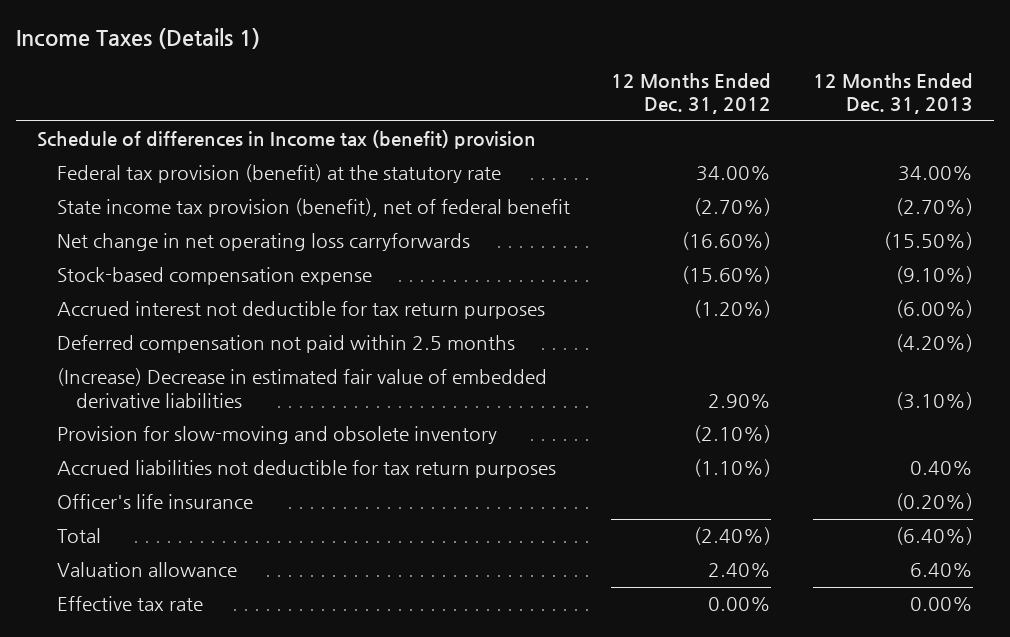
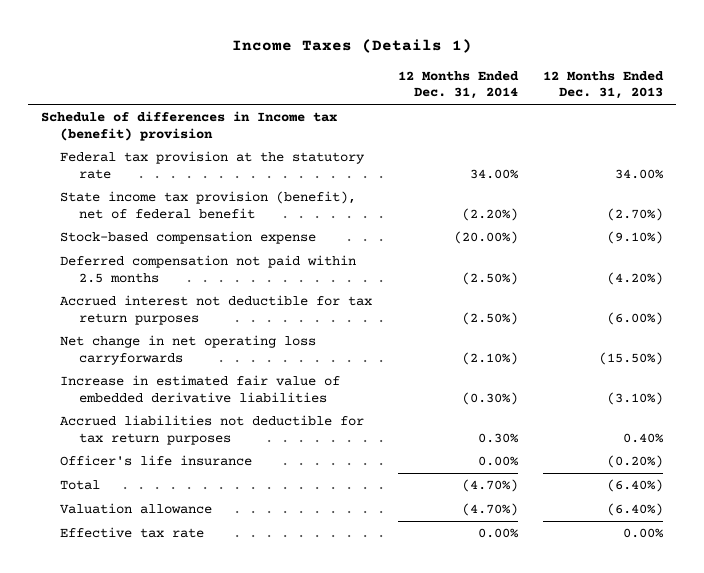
[611,72,772,115] 12 Months Ended Dec. 31, 2012 -> none
none -> [397,71,519,100] 12 Months Ended Dec. 31, 2014
[56,164,501,184] Federal tax provision (benefit) at the statutory rate -> [60,151,366,179] Federal tax provision at the statutory rate
[56,426,497,445] Provision for slow-moving and obsolete inventory -> none
[56,301,545,320] Accrued interest not deductible for tax return purposes -> [60,295,373,325] Accrued interest not deductible for tax return purposes
[56,233,470,252] Net change in net operating loss carryforwards -> [60,335,317,365] Net change in net operating loss carryforwards
[56,368,547,409] (Increase) Decrease in estimated fair value of embedded derivative liabilities -> [60,375,341,403] Increase in estimated fair value of embedded derivative liabilities
[909,563,973,578] 6.40% -> [607,503,664,517] (6.40%)

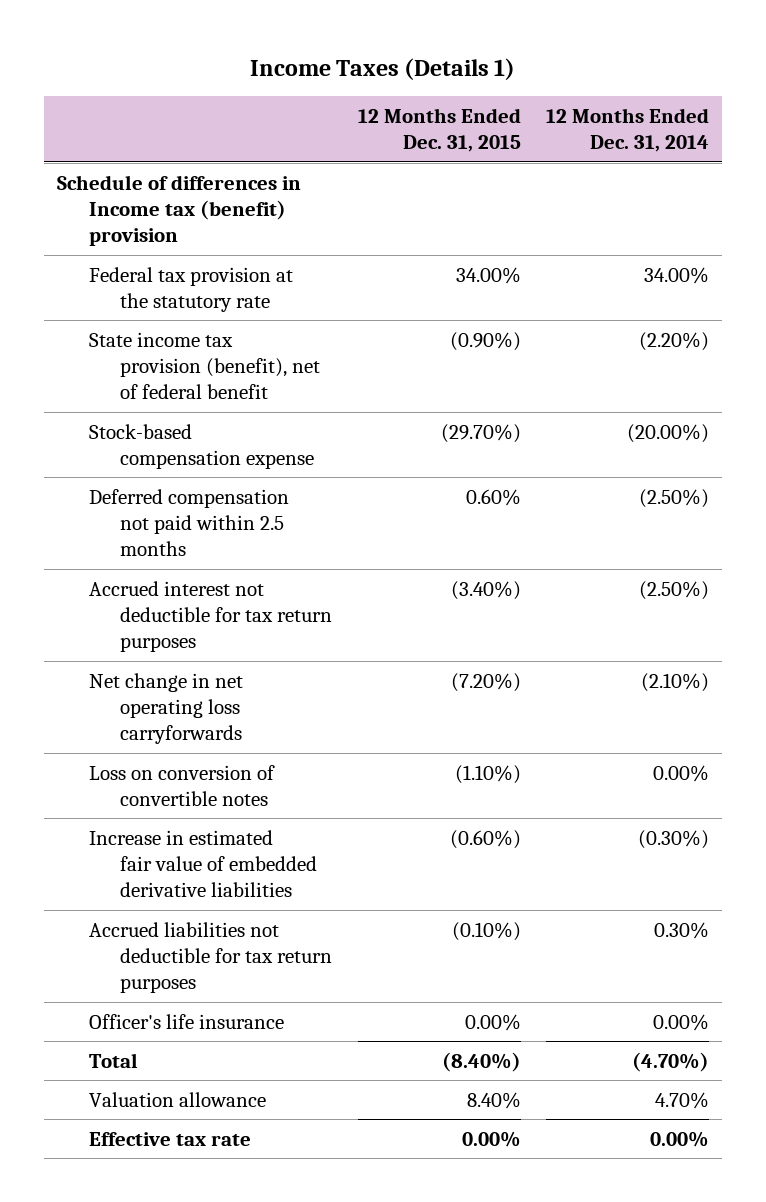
[543,71,665,100] 12 Months Ended Dec. 31, 2013 -> none
none -> [357,107,521,152] 12 Months Ended Dec. 31, 2015
none -> [88,764,275,806] Loss on conversion of convertible notes
[461,503,518,517] (4.70%) -> [655,1091,710,1109] 4.70%

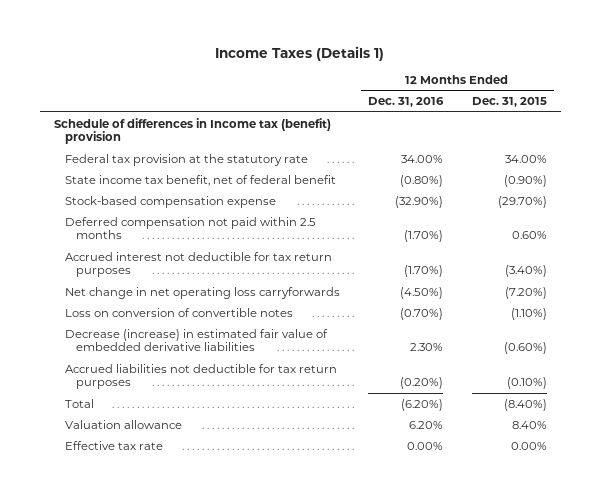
[546,107,710,152] 12 Months Ended Dec. 31, 2014 -> none
none -> [368,97,445,108] Dec. 31, 2016
[88,331,321,399] State income tax provision (benefit), net of federal benefit -> [65,174,337,186] State income tax benefit, net of federal benefit
[88,829,318,897] Increase in estimated fair value of embedded derivative liabilities -> [65,328,329,352] Decrease (increase) in estimated fair value of embedded derivative liabilities
[88,1013,284,1029] Officer's life insurance -> none

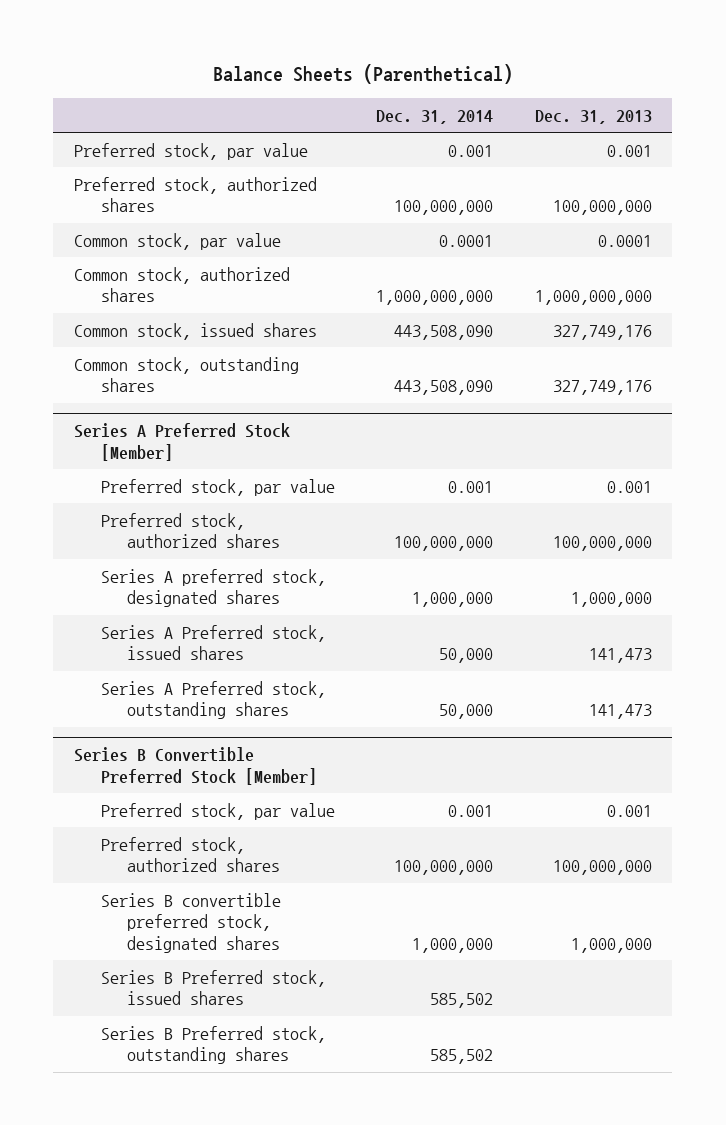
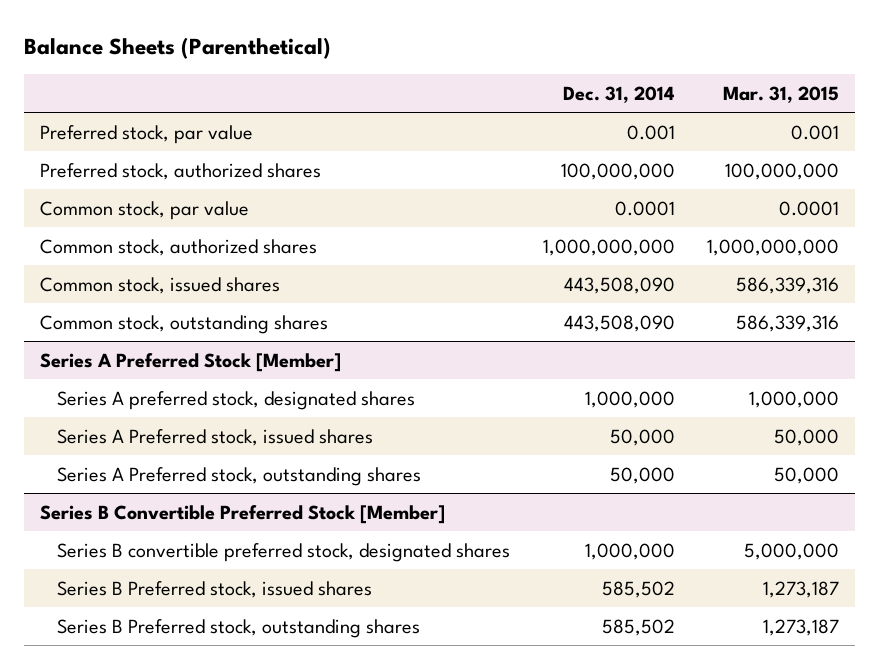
[534,109,652,124] Dec. 31, 2013 -> none
none -> [723,85,840,103] Mar. 31, 2015
[100,478,335,496] Preferred stock, par value -> none
[100,512,281,549] Preferred stock, authorized shares -> none
[100,802,335,820] Preferred stock, par value -> none
[100,836,281,873] Preferred stock, authorized shares -> none

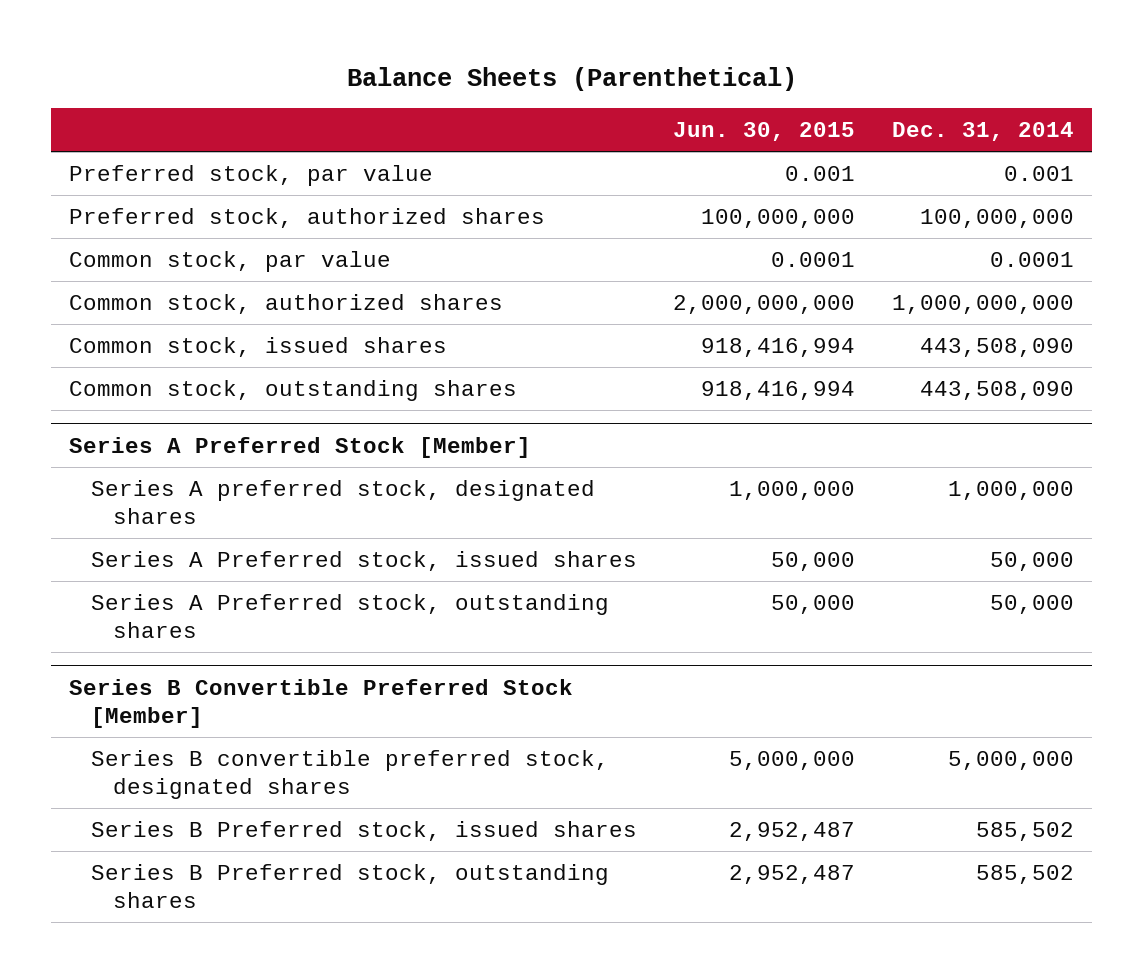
[723,85,840,103] Mar. 31, 2015 -> none
none -> [673,122,856,142] Jun. 30, 2015
[584,542,675,560] 1,000,000 -> [947,750,1074,770] 5,000,000

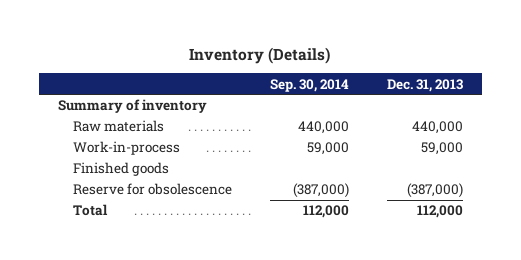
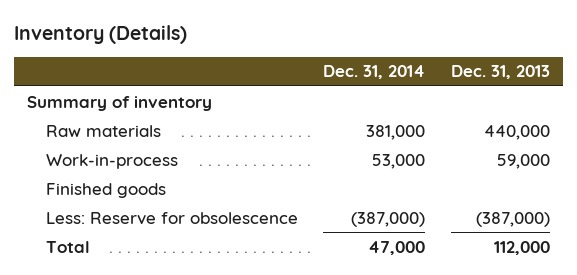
[270,78,350,92] Sep. 30, 2014 -> none
none -> [323,65,426,80] Dec. 31, 2014
[73,183,233,196] Reserve for obsolescence -> [45,211,298,225] Less: Reserve for obsolescence

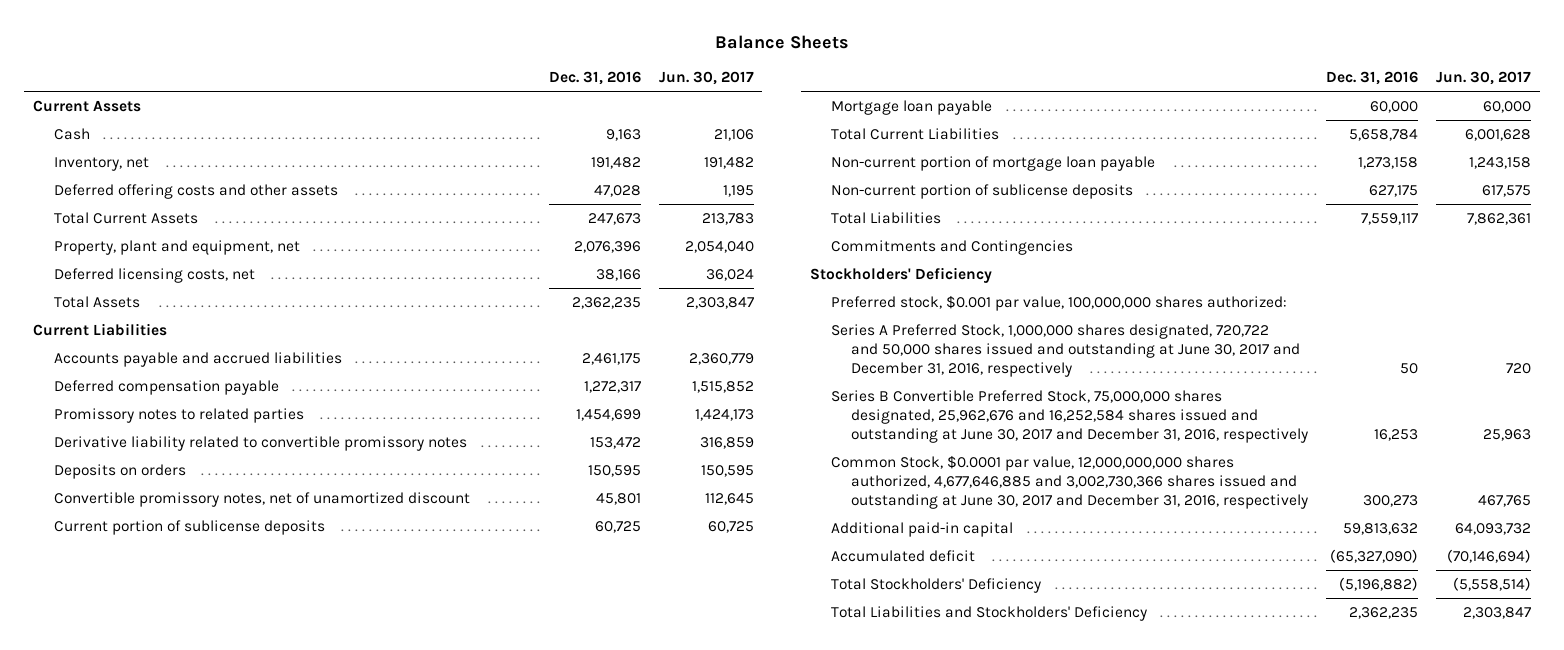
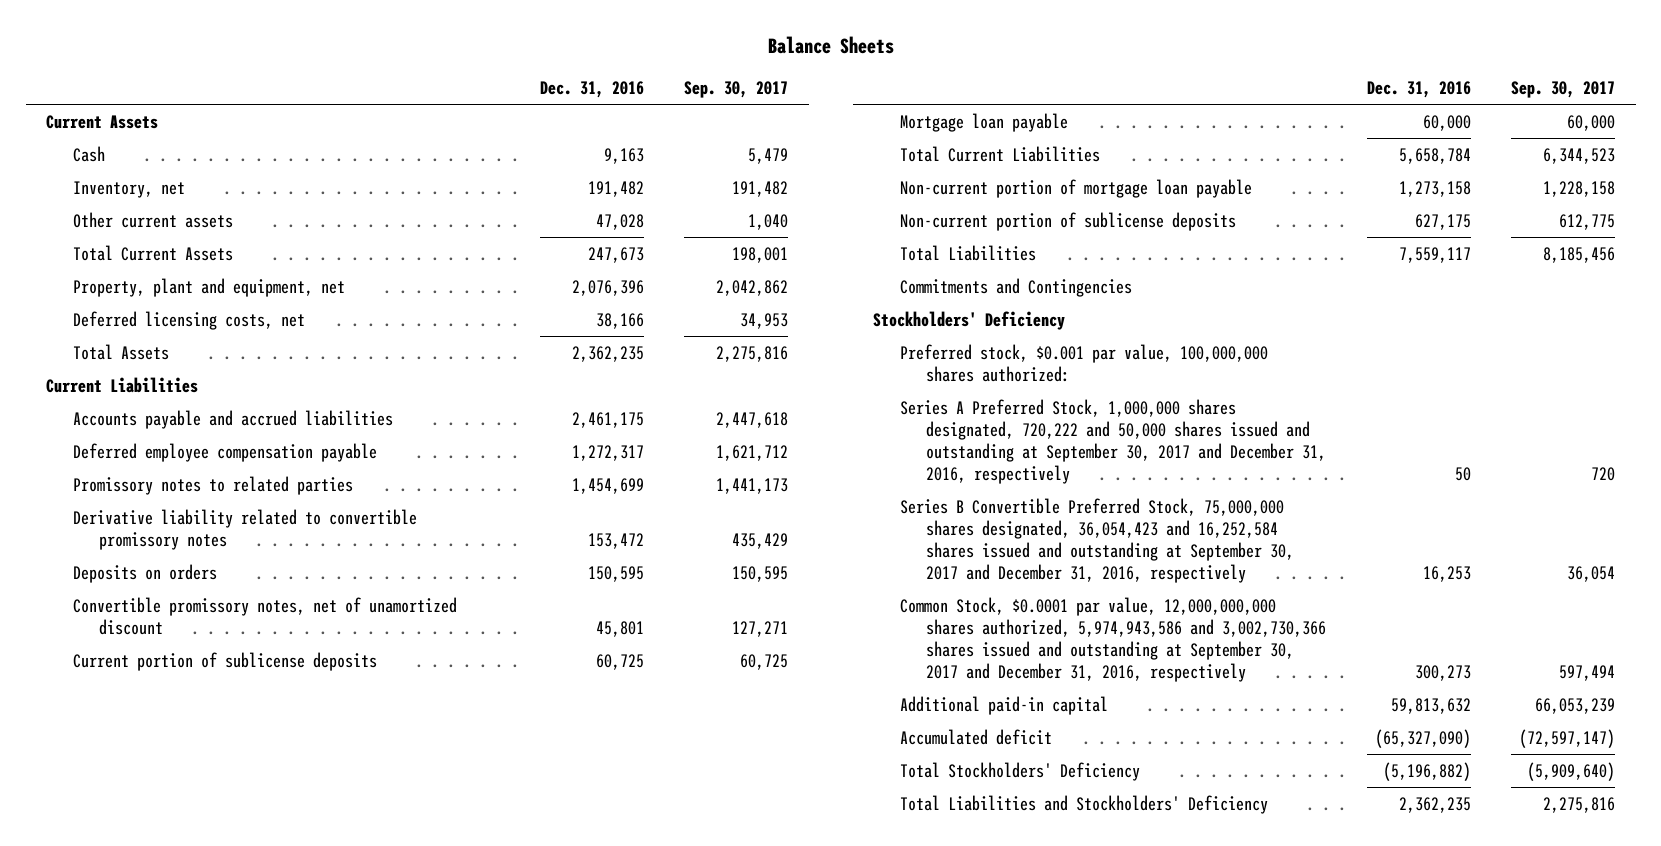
[658,71,754,86] Jun. 30, 2017 -> none
none -> [684,80,789,98] Sep. 30, 2017
[53,183,338,199] Deferred offering costs and other assets -> [72,211,233,228] Other current assets
[53,379,279,395] Deferred compensation payable -> [72,442,377,462] Deferred employee compensation payable
[830,323,1301,377] Series A Preferred Stock, 1,000,000 shares designated, 720,722 and 50,000 shares issued and outstanding at June 30, 2017 and December 31, 2016, respectively -> [899,398,1327,485] Series A Preferred Stock, 1,000,000 shares designated, 720,222 and 50,000 shares issued and outstanding at September 30, 2017 and December 31, 2016, respectively
[830,389,1309,443] Series B Convertible Preferred Stock, 75,000,000 shares designated, 25,962,676 and 16,252,584 shares issued and outstanding at June 30, 2017 and December 31, 2016, respectively -> [899,497,1295,584] Series B Convertible Preferred Stock, 75,000,000 shares designated, 36,054,423 and 16,252,584 shares issued and outstanding at September 30, 2017 and December 31, 2016, respectively
[830,454,1309,509] Common Stock, $0.0001 par value, 12,000,000,000 shares authorized, 4,677,646,885 and 3,002,730,366 shares issued and outstanding at June 30, 2017 and December 31, 2016, respectively -> [899,596,1327,683] Common Stock, $0.0001 par value, 12,000,000,000 shares authorized, 5,974,943,586 and 3,002,730,366 shares issued and outstanding at September 30, 2017 and December 31, 2016, respectively

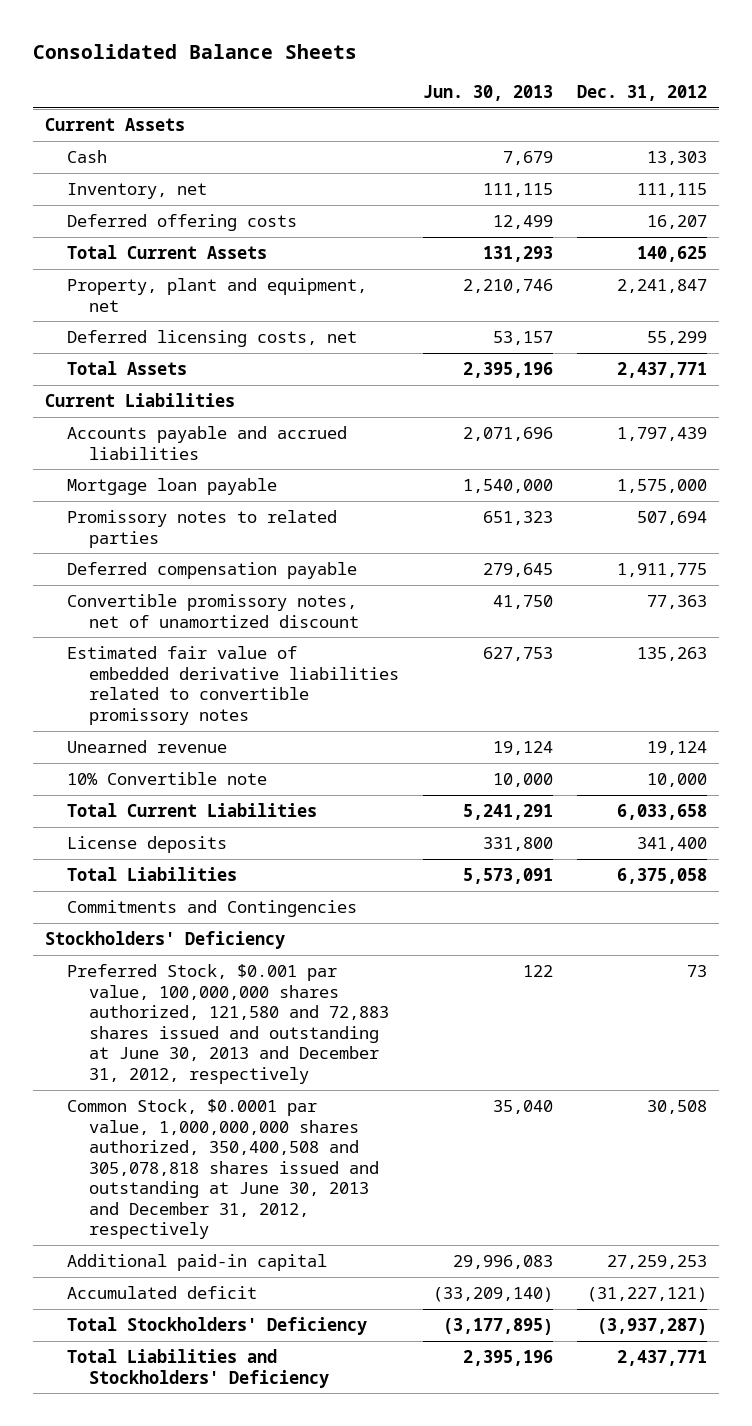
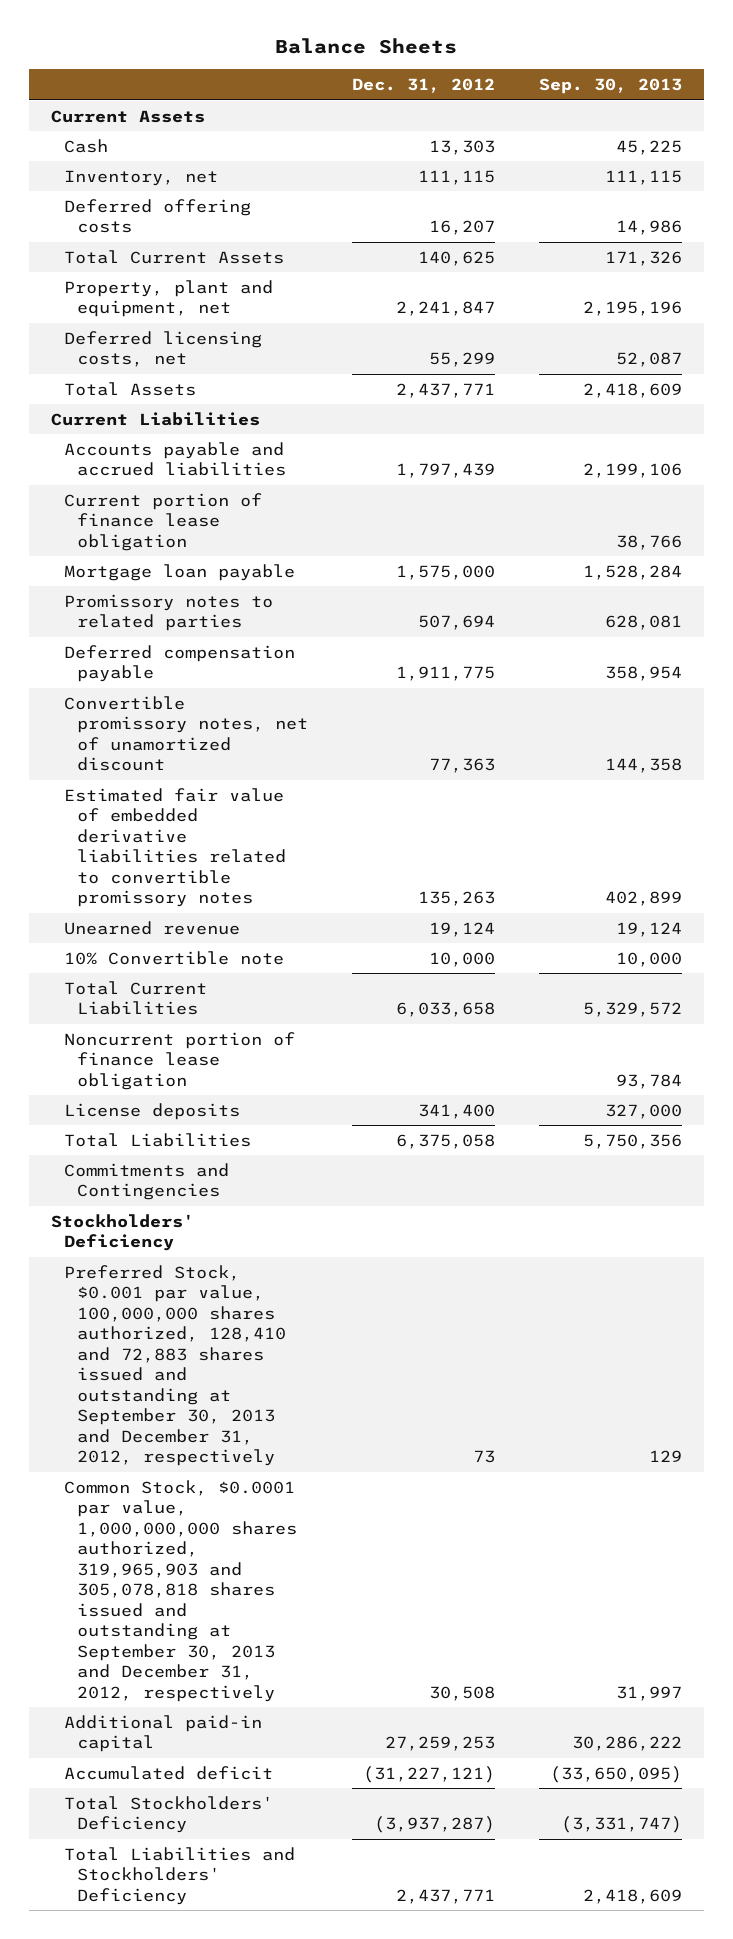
[32,43,357,59] Consolidated Balance Sheets -> [275,38,458,55] Balance Sheets
[423,84,554,101] Jun. 30, 2013 -> none
none -> [539,78,683,95] Sep. 30, 2013
none -> [64,492,263,551] Current portion of finance lease obligation
none -> [64,1031,296,1090] Noncurrent portion of finance lease obligation
[66,963,390,1084] Preferred Stock, $0.001 par value, 100,000,000 shares authorized, 121,580 and 72,883 shares issued and outstanding at June 30, 2013 and December 31, 2012, respectively -> [64,1264,287,1467] Preferred Stock, $0.001 par value, 100,000,000 shares authorized, 128,410 and 72,883 shares issued and outstanding at September 30, 2013 and December 31, 2012, respectively
[66,1098,380,1240] Common Stock, $0.0001 par value, 1,000,000,000 shares authorized, 350,400,508 and 305,078,818 shares issued and outstanding at June 30, 2013 and December 31, 2012, respectively -> [64,1479,298,1702] Common Stock, $0.0001 par value, 1,000,000,000 shares authorized, 319,965,903 and 305,078,818 shares issued and outstanding at September 30, 2013 and December 31, 2012, respectively

